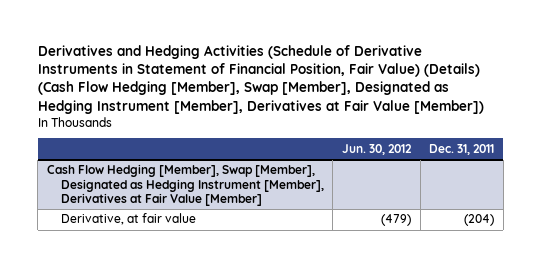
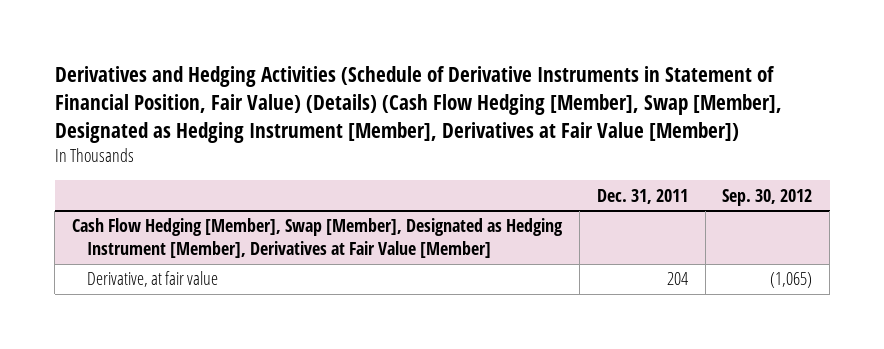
[342,143,413,155] Jun. 30, 2012 -> none
none -> [722,188,813,206] Sep. 30, 2012
[464,214,495,227] (204) -> [666,272,688,286] 204

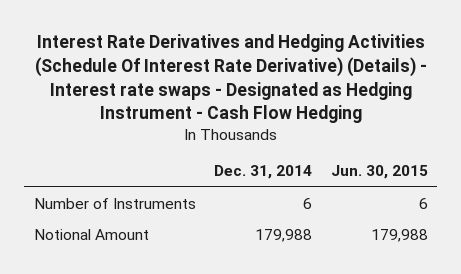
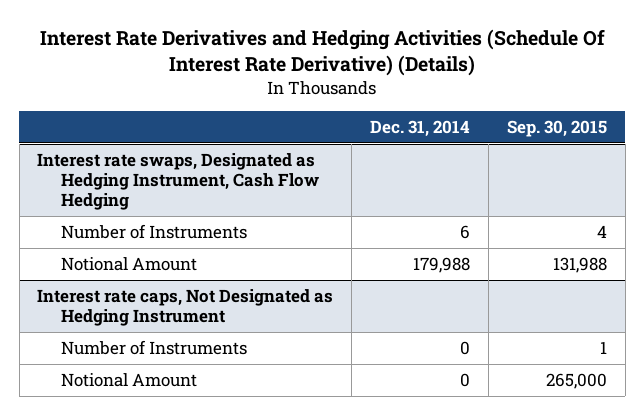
[34,34,427,124] Interest Rate Derivatives and Hedging Activities (Schedule Of Interest Rate Derivative) (Details) - Interest rate swaps - Designated as Hedging Instrument - Cash Flow Hedging -> [40,29,606,77] Interest Rate Derivatives and Hedging Activities (Schedule Of Interest Rate Derivative) (Details)
[330,165,428,180] Jun. 30, 2015 -> none
none -> [506,119,607,137] Sep. 30, 2015
none -> [37,152,319,210] Interest rate swaps, Designated as Hedging Instrument, Cash Flow Hedging
none -> [37,288,334,326] Interest rate caps, Not Designated as Hedging Instrument
none -> [60,339,247,355] Number of Instruments
none -> [60,372,197,387] Notional Amount

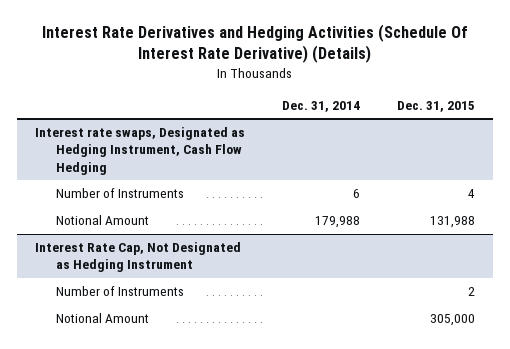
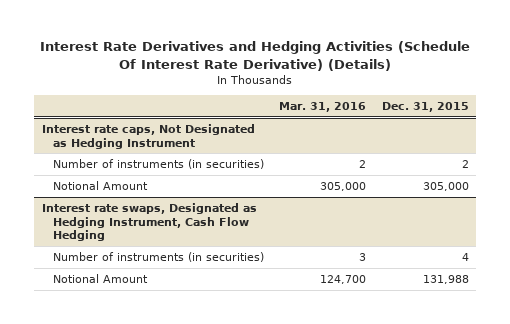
[281,100,360,112] Dec. 31, 2014 -> none
none -> [279,102,367,113] Mar. 31, 2016
none -> [41,123,255,149] Interest rate caps, Not Designated as Hedging Instrument
none -> [52,158,264,169] Number of instruments (in securities)
none -> [52,180,148,190] Notional Amount
[56,188,185,199] Number of Instruments -> [52,251,264,262] Number of instruments (in securities)
[34,242,241,273] Interest Rate Cap, Not Designated as Hedging Instrument -> none
[56,286,185,297] Number of Instruments -> none
[56,313,150,324] Notional Amount -> none

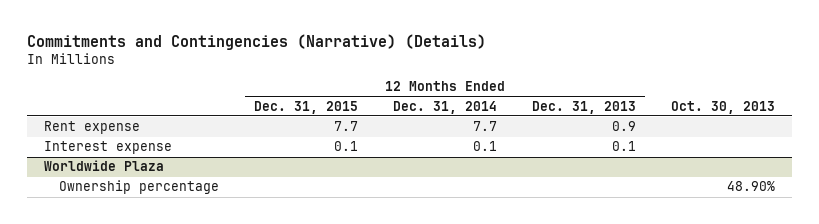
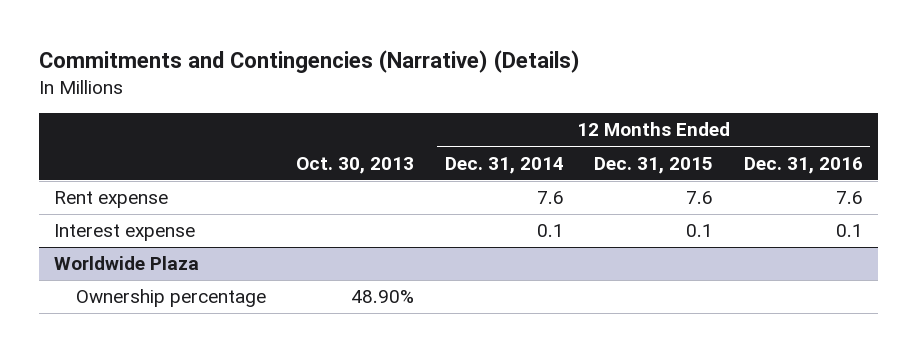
[531,100,636,114] Dec. 31, 2013 -> none
none -> [743,156,863,174] Dec. 31, 2016
[333,121,358,132] 7.7 -> [686,191,714,205] 7.6
[472,121,497,132] 7.7 -> [536,191,564,205] 7.6

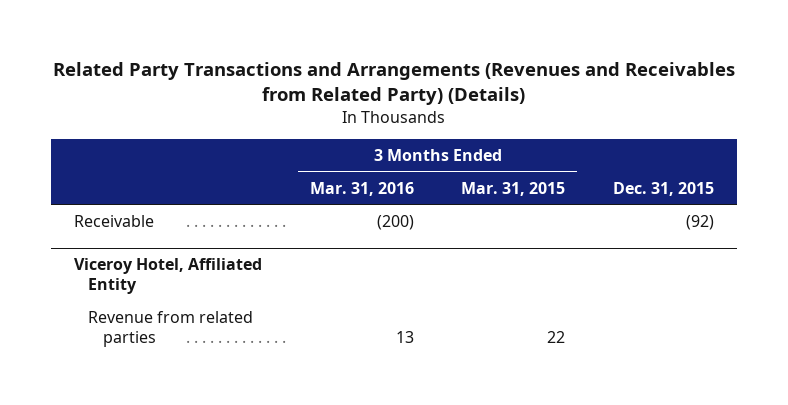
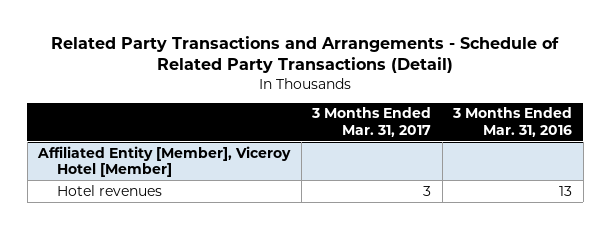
[53,61,736,105] Related Party Transactions and Arrangements (Revenues and Receivables from Related Party) (Details) -> [51,35,560,74] Related Party Transactions and Arrangements - Schedule of Related Party Transactions (Detail)
[461,181,566,196] Mar. 31, 2015 -> none
[612,181,714,196] Dec. 31, 2015 -> none
none -> [311,107,432,137] 3 Months Ended Mar. 31, 2017
[74,215,155,228] Receivable -> none
[74,258,263,295] Viceroy Hotel, Affiliated Entity -> [37,145,292,177] Affiliated Entity [Member], Viceroy Hotel [Member]
[88,311,254,348] Revenue from related parties -> [57,184,163,196] Hotel revenues

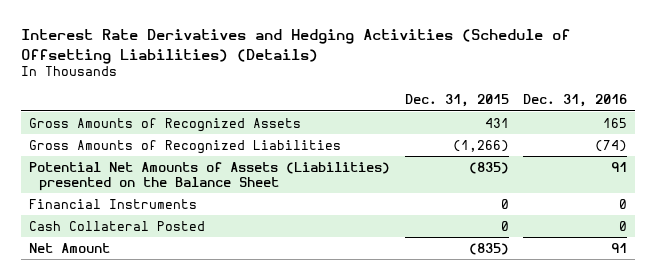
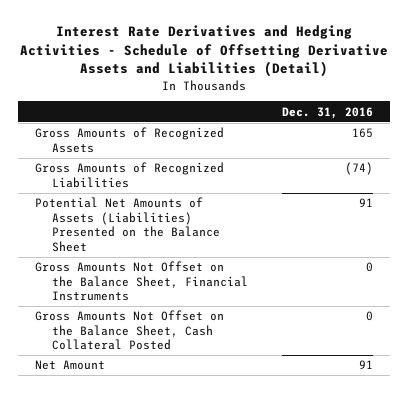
[21,29,571,64] Interest Rate Derivatives and Hedging Activities (Schedule of Offsetting Liabilities) (Details) -> [19,25,388,78] Interest Rate Derivatives and Hedging Activities - Schedule of Offsetting Derivative Assets and Liabilities (Detail)
[404,94,509,108] Dec. 31, 2015 -> none
[28,161,390,191] Potential Net Amounts of Assets (Liabilities) presented on the Balance Sheet -> [34,197,220,252] Potential Net Amounts of Assets (Liabilities) Presented on the Balance Sheet
[28,198,197,209] Financial Instruments -> [34,261,248,302] Gross Amounts Not Offset on the Balance Sheet, Financial Instruments
[28,220,205,231] Cash Collateral Posted -> [34,310,224,351] Gross Amounts Not Offset on the Balance Sheet, Cash Collateral Posted

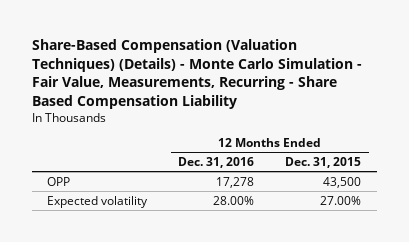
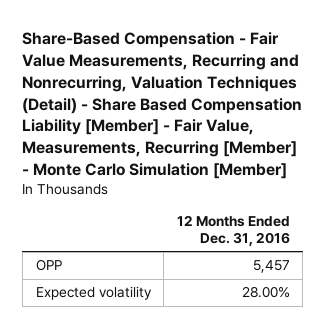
[31,39,362,109] Share-Based Compensation (Valuation Techniques) (Details) - Monte Carlo Simulation - Fair Value, Measurements, Recurring - Share Based Compensation Liability -> [22,32,303,179] Share-Based Compensation - Fair Value Measurements, Recurring and Nonrecurring, Valuation Techniques (Detail) - Share Based Compensation Liability [Member] - Fair Value, Measurements, Recurring [Member] - Monte Carlo Simulation [Member]
[285,156,362,168] Dec. 31, 2015 -> none
[216,176,255,188] 17,278 -> [252,260,290,274] 5,457

